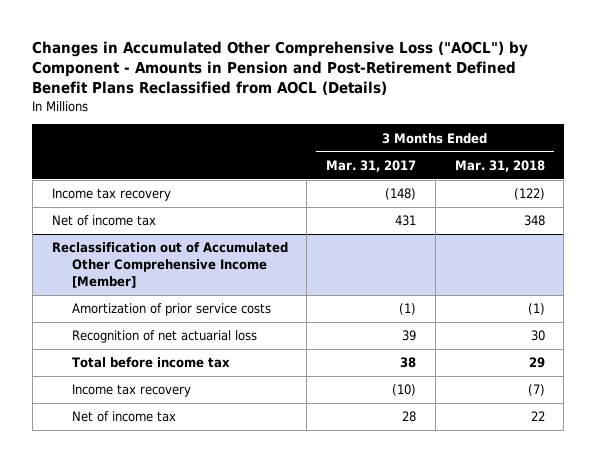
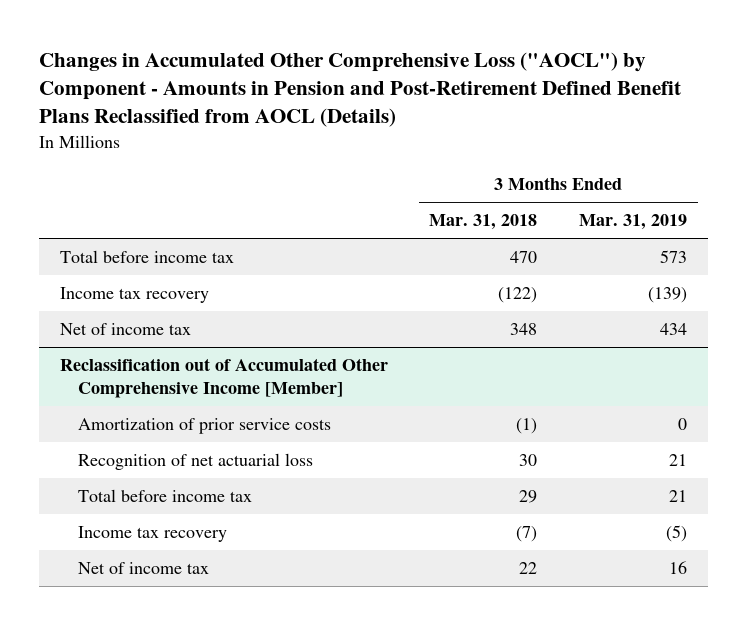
[326,159,417,172] Mar. 31, 2017 -> none
none -> [579,214,688,231] Mar. 31, 2019
none -> [59,249,234,263] Total before income tax

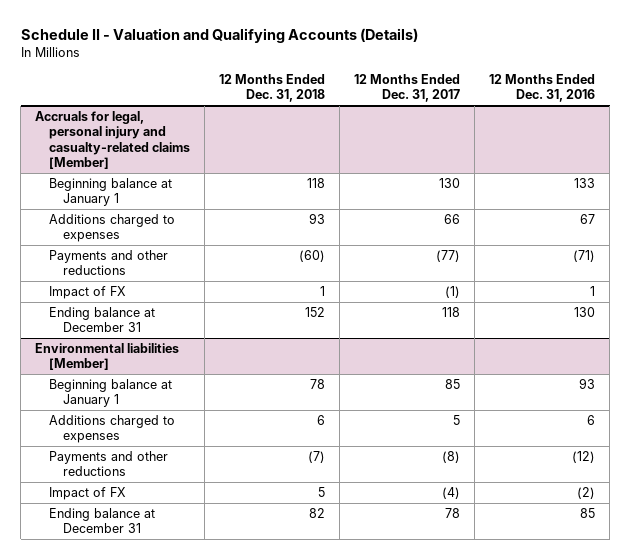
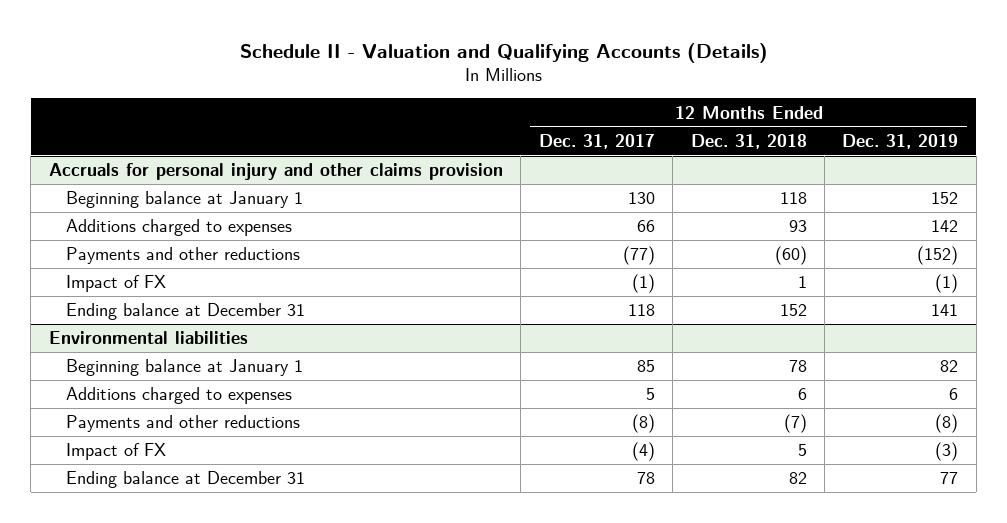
[489,74,596,103] 12 Months Ended Dec. 31, 2016 -> none
none -> [842,133,959,149] Dec. 31, 2019
[35,110,191,170] Accruals for legal, personal injury and casualty-related claims [Member] -> [48,163,503,181] Accruals for personal injury and other claims provision
[35,342,180,371] Environmental liabilities [Member] -> [48,331,248,345] Environmental liabilities

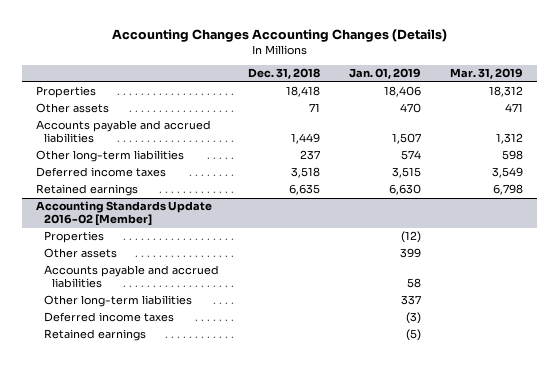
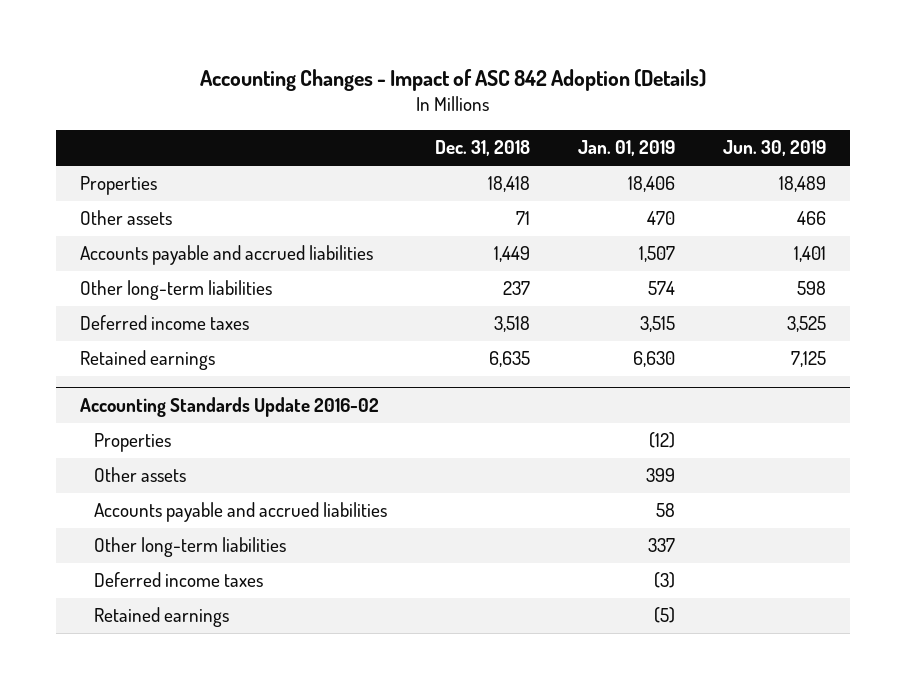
[111,28,447,42] Accounting Changes Accounting Changes (Details) -> [200,68,707,91] Accounting Changes - Impact of ASC 842 Adoption (Details)
[449,68,523,80] Mar. 31, 2019 -> none
none -> [722,140,826,157] Jun. 30, 2019
[36,201,213,227] Accounting Standards Update 2016-02 [Member] -> [80,397,380,418] Accounting Standards Update 2016-02

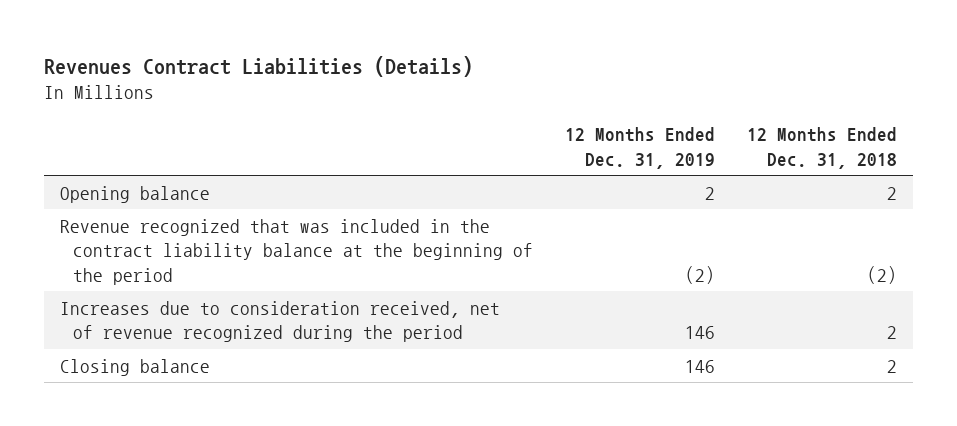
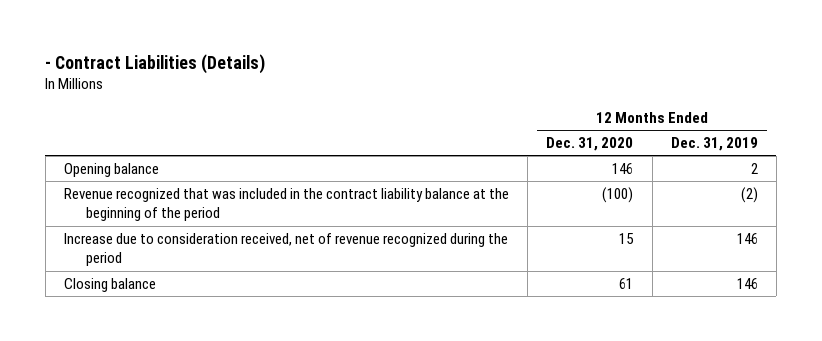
[43,56,473,78] Revenues Contract Liabilities (Details) -> [45,53,266,74] - Contract Liabilities (Details)
[747,127,898,169] 12 Months Ended Dec. 31, 2018 -> none
none -> [546,137,634,152] Dec. 31, 2020
[59,300,500,343] Increases due to consideration received, net of revenue recognized during the period -> [64,233,509,267] Increase due to consideration received, net of revenue recognized during the period

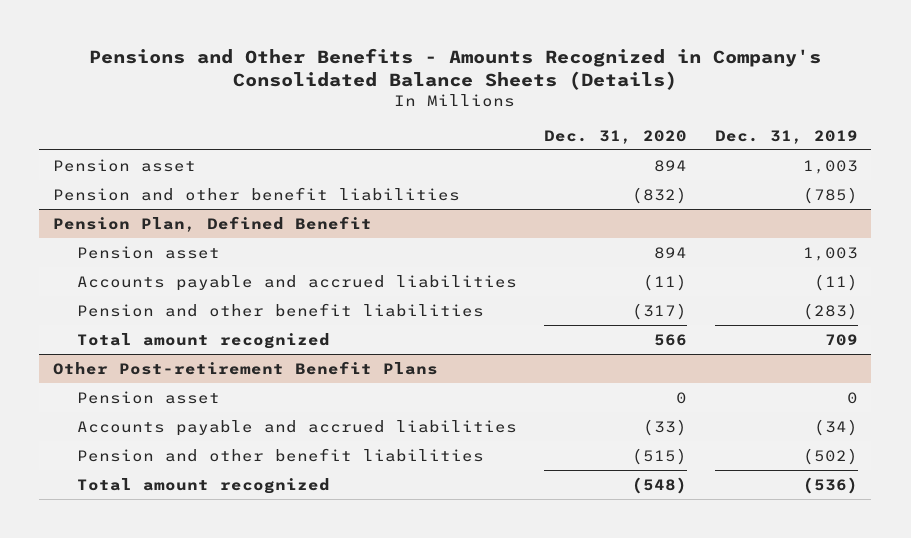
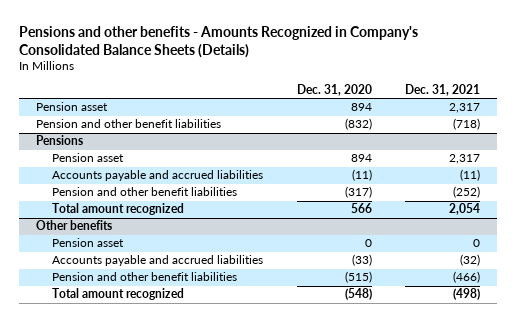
[89,47,822,90] Pensions and Other Benefits - Amounts Recognized in Company's Consolidated Balance Sheets (Details) -> [18,25,418,58] Pensions and other benefits - Amounts Recognized in Company's Consolidated Balance Sheets (Details)
[714,129,858,144] Dec. 31, 2019 -> none
none -> [405,84,481,97] Dec. 31, 2021
[53,215,373,232] Pension Plan, Defined Benefit -> [35,135,83,146] Pensions
[53,360,439,375] Other Post-retirement Benefit Plans -> [35,220,112,231] Other benefits

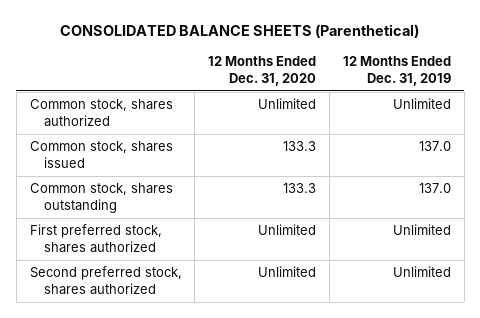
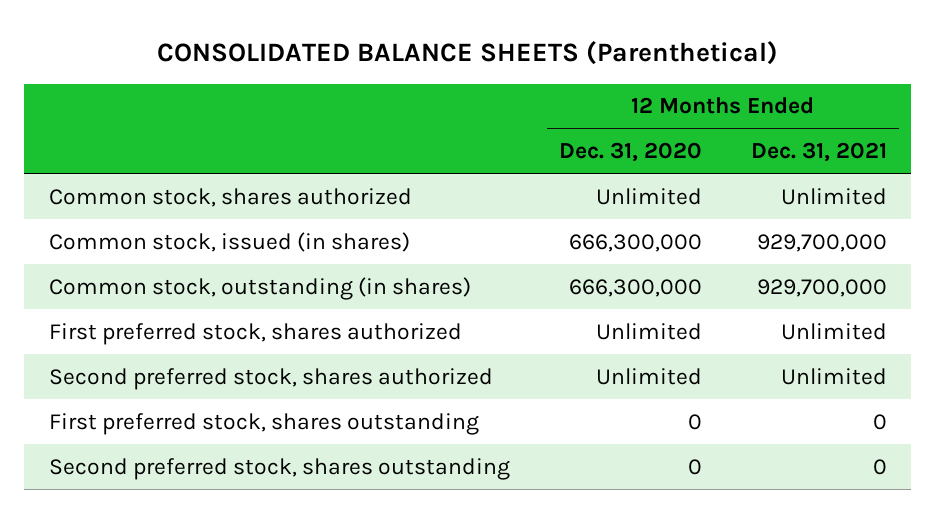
[342,56,451,86] 12 Months Ended Dec. 31, 2019 -> none
none -> [750,142,887,163] Dec. 31, 2021
[29,141,173,168] Common stock, shares issued -> [48,231,410,252] Common stock, issued (in shares)
[283,141,317,152] 133.3 -> [568,233,702,252] 666,300,000
[29,183,173,213] Common stock, shares outstanding -> [48,276,471,300] Common stock, outstanding (in shares)
[283,183,317,194] 133.3 -> [568,278,702,297] 666,300,000
none -> [48,412,479,435] First preferred stock, shares outstanding
none -> [48,457,510,480] Second preferred stock, shares outstanding

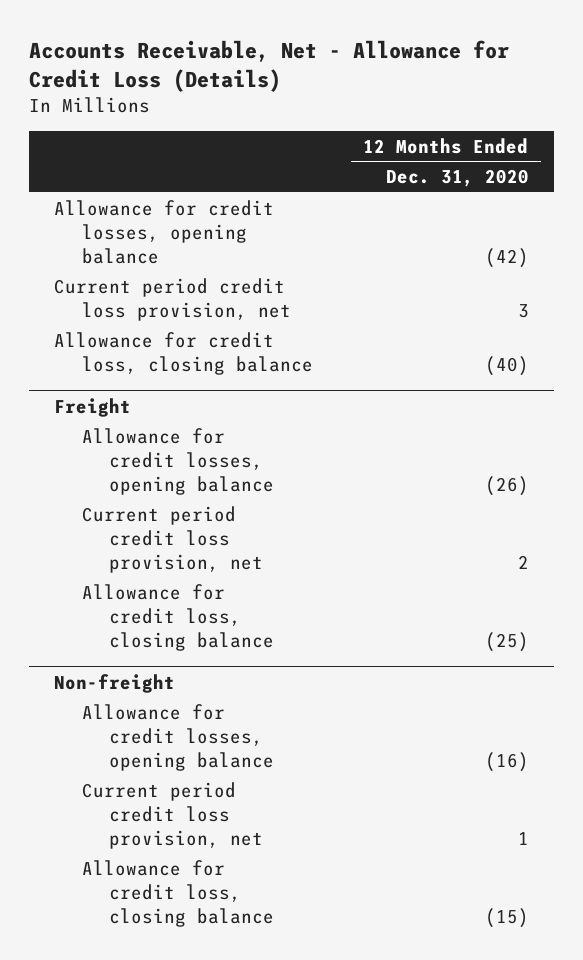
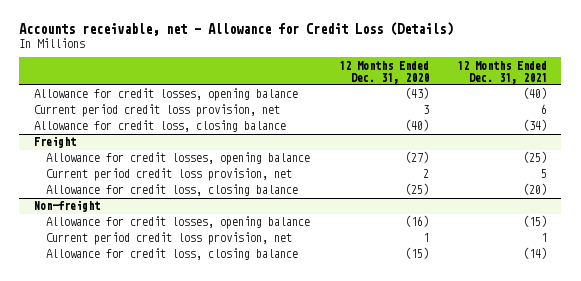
[29,40,510,93] Accounts Receivable, Net - Allowance for Credit Loss (Details) -> [19,22,454,37] Accounts receivable, net - Allowance for Credit Loss (Details)
none -> [457,60,548,84] 12 Months Ended Dec. 31, 2021
[484,247,529,268] (42) -> [404,87,429,100] (43)
[484,475,529,496] (26) -> [404,151,429,164] (27)

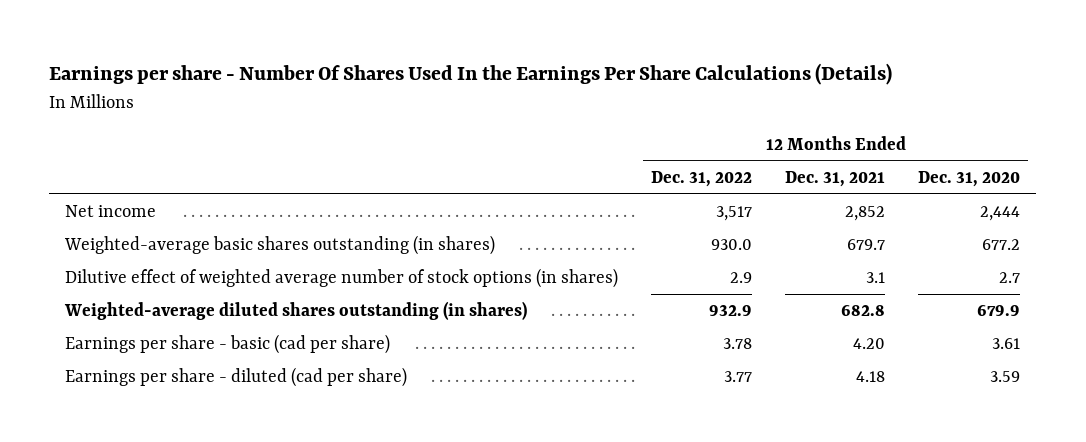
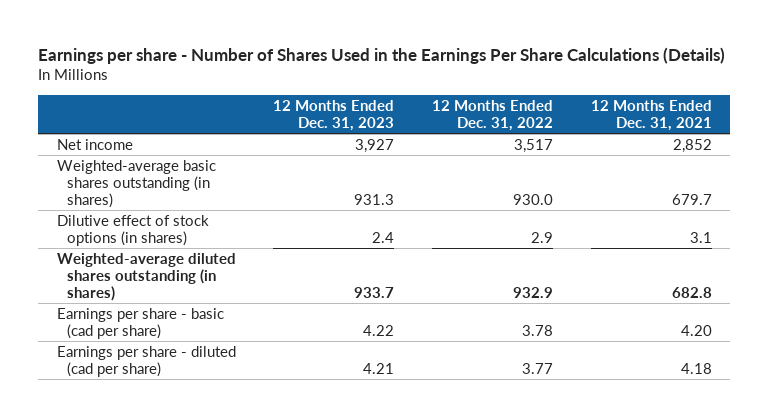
[49,63,893,86] Earnings per share - Number Of Shares Used In the Earnings Per Share Calculations (Details) -> [37,46,725,64] Earnings per share - Number of Shares Used in the Earnings Per Share Calculations (Details)
[918,170,1021,187] Dec. 31, 2020 -> none
none -> [273,99,395,131] 12 Months Ended Dec. 31, 2023
[65,268,619,289] Dilutive effect of weighted average number of stock options (in shares) -> [56,214,209,246] Dilutive effect of stock options (in shares)

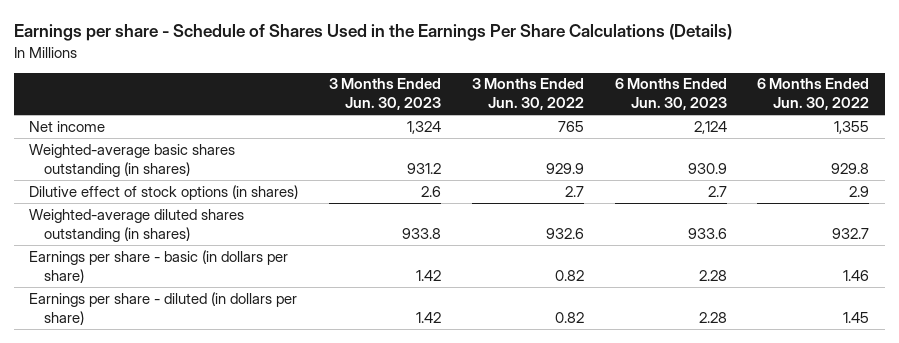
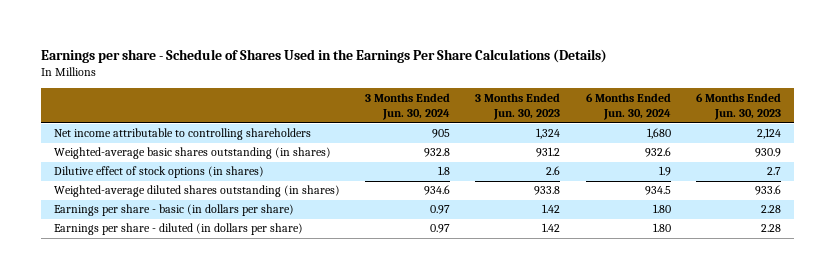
[471,78,584,111] 3 Months Ended Jun. 30, 2022 -> none
[757,78,870,111] 6 Months Ended Jun. 30, 2022 -> none
none -> [365,92,451,121] 3 Months Ended Jun. 30, 2024
none -> [585,92,671,121] 6 Months Ended Jun. 30, 2024
[29,120,106,132] Net income -> [53,128,311,141] Net income attributable to controlling shareholders

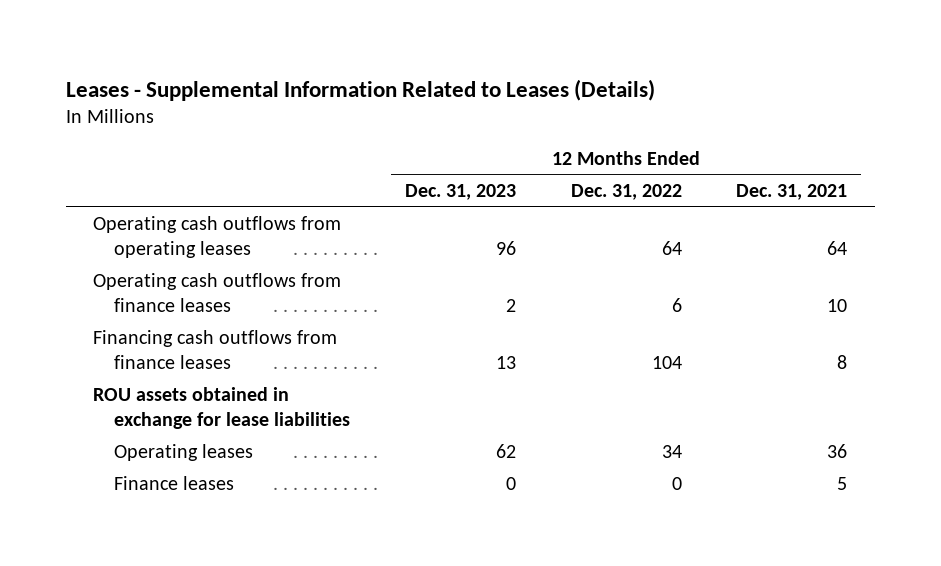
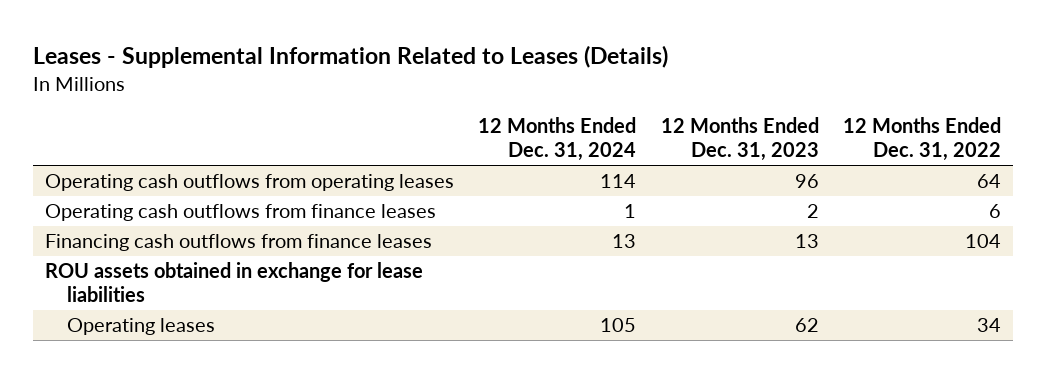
[736,184,848,201] Dec. 31, 2021 -> none
none -> [478,117,637,162] 12 Months Ended Dec. 31, 2024
[114,476,235,491] Finance leases -> none

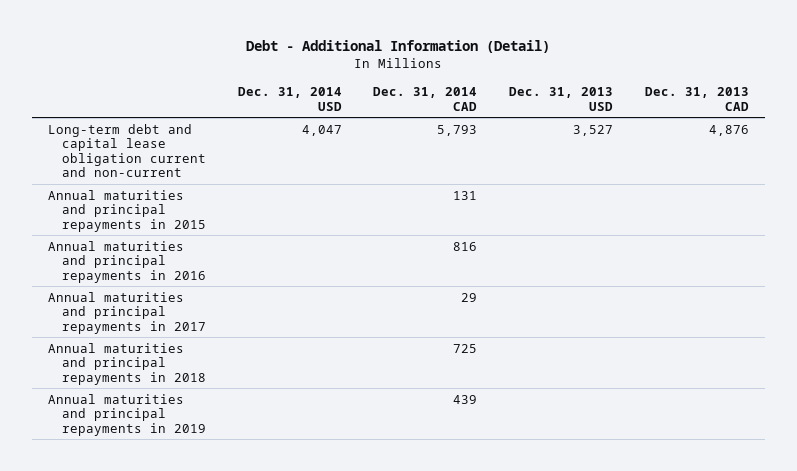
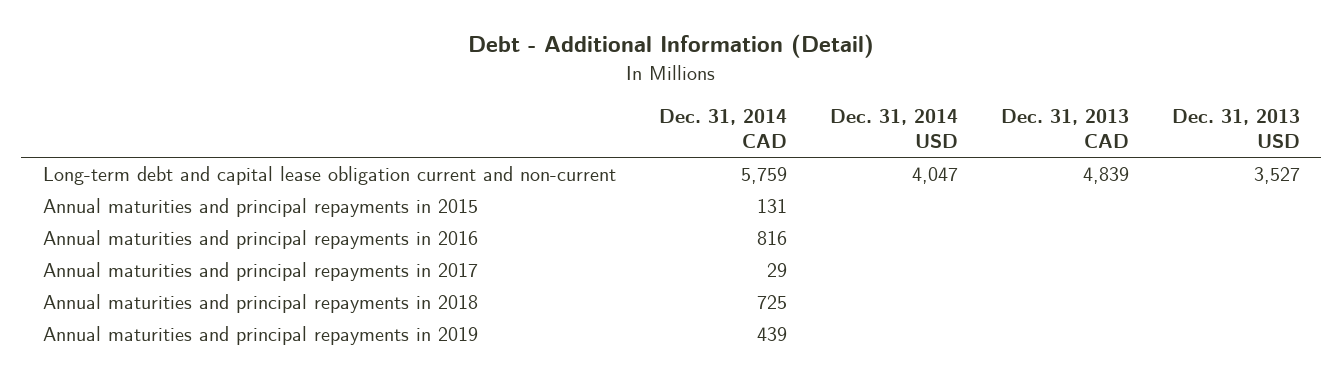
[437,124,478,136] 5,793 -> [740,166,787,184] 5,759
[708,124,749,136] 4,876 -> [1082,166,1129,184] 4,839

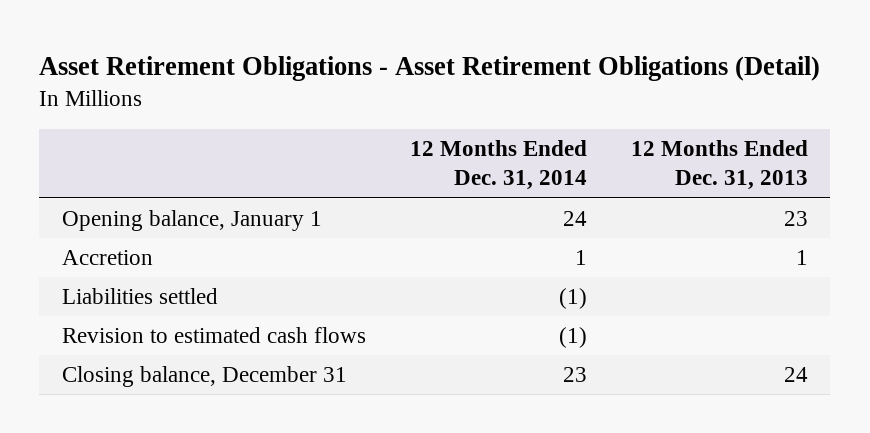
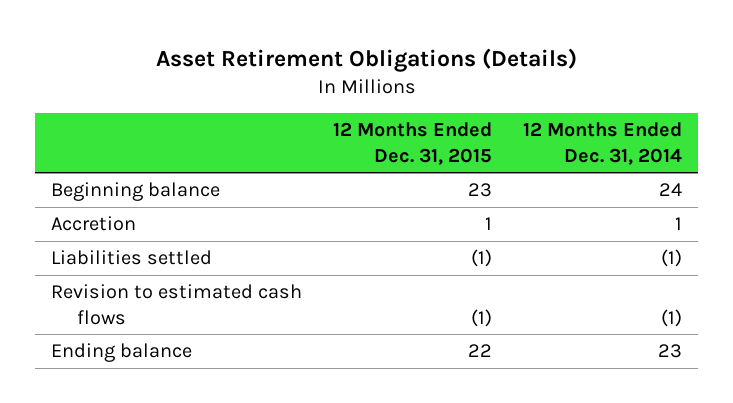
[39,55,821,81] Asset Retirement Obligations - Asset Retirement Obligations (Detail) -> [155,48,577,73] Asset Retirement Obligations (Details)
[631,139,809,191] 12 Months Ended Dec. 31, 2013 -> none
none -> [333,122,493,165] 12 Months Ended Dec. 31, 2015
[61,210,322,232] Opening balance, January 1 -> [50,182,220,202] Beginning balance
[61,366,347,388] Closing balance, December 31 -> [50,343,192,363] Ending balance

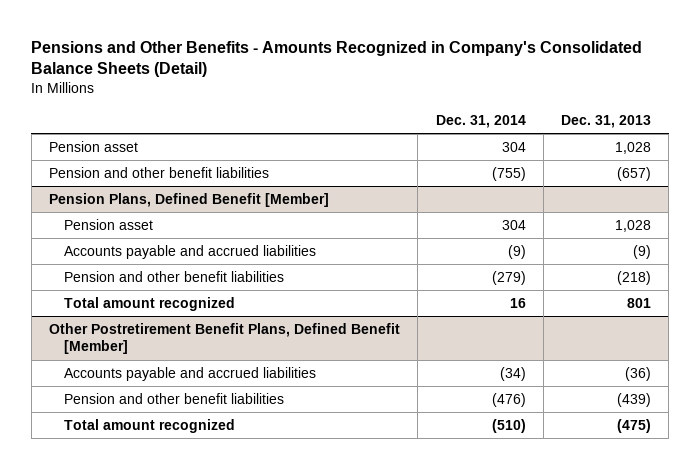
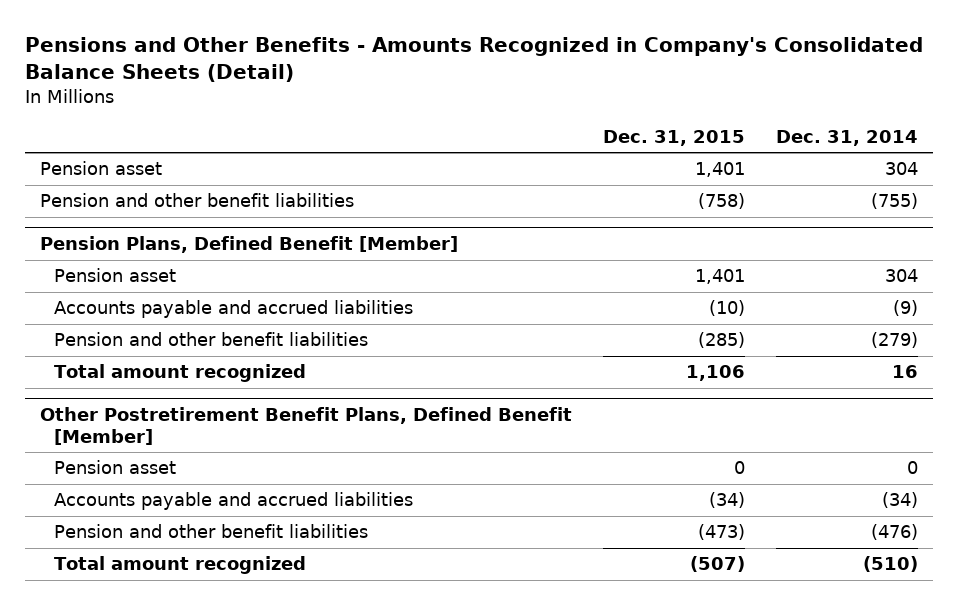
[561,114,652,128] Dec. 31, 2013 -> none
none -> [603,129,746,146] Dec. 31, 2015
none -> [54,460,177,475] Pension asset

